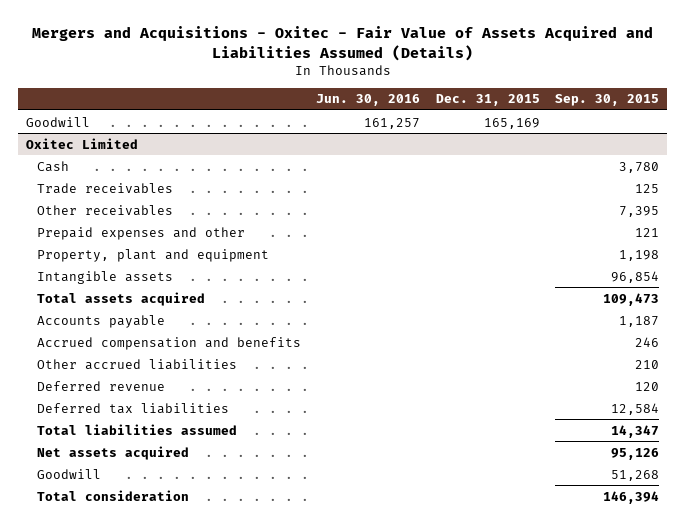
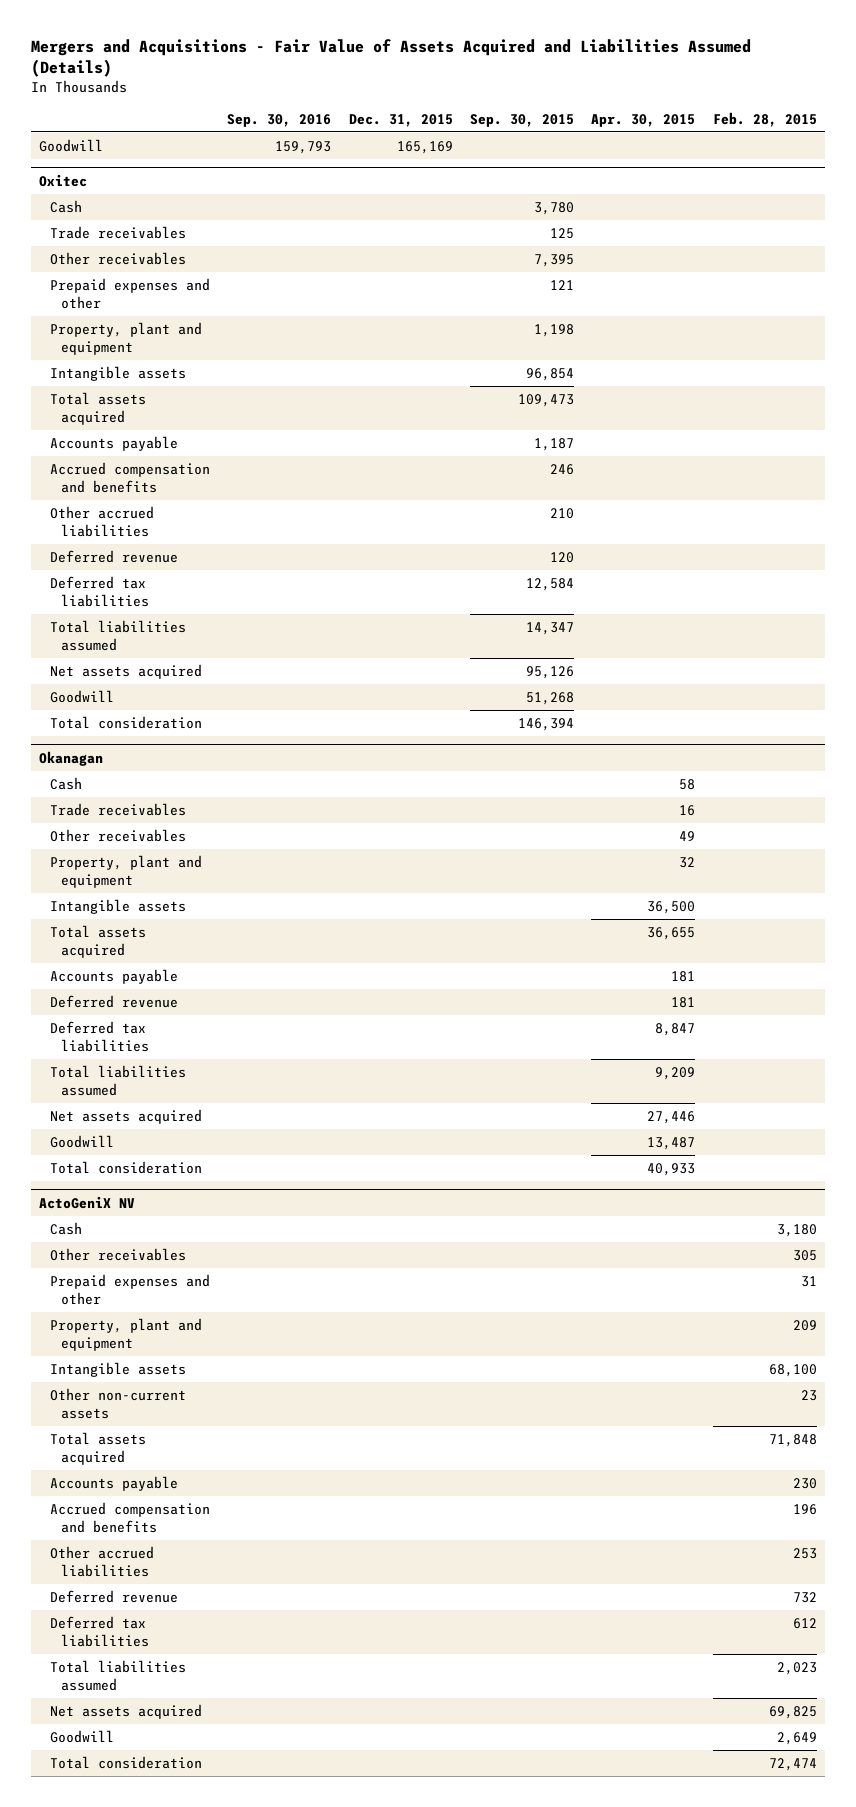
[31,25,653,61] Mergers and Acquisitions - Oxitec - Fair Value of Assets Acquired and Liabilities Assumed (Details) -> [30,39,751,78] Mergers and Acquisitions - Fair Value of Assets Acquired and Liabilities Assumed (Details)
[316,94,421,107] Jun. 30, 2016 -> none
none -> [227,113,332,127] Sep. 30, 2016
none -> [591,113,696,127] Apr. 30, 2015
none -> [712,111,817,127] Feb. 28, 2015
[25,137,138,149] Oxitec Limited -> [39,173,88,187] Oxitec
none -> [39,750,104,766] Okanagan
none -> [50,776,83,790] Cash
none -> [50,802,187,816] Trade receivables
none -> [50,828,187,842] Other receivables
none -> [50,854,203,888] Property, plant and equipment
none -> [50,898,187,914] Intangible assets
none -> [50,924,147,958] Total assets acquired
none -> [50,968,179,984] Accounts payable
none -> [50,994,179,1008] Deferred revenue
none -> [50,1020,149,1052] Deferred tax liabilities
none -> [50,1064,187,1096] Total liabilities assumed
none -> [50,1108,203,1124] Net assets acquired
none -> [50,1134,115,1148] Goodwill
none -> [50,1160,203,1174] Total consideration
none -> [39,1195,136,1209] ActoGeniX NV
none -> [50,1221,83,1235] Cash
none -> [50,1247,187,1261] Other receivables
none -> [50,1273,211,1305] Prepaid expenses and other
none -> [50,1317,203,1351] Property, plant and equipment
none -> [50,1361,187,1377] Intangible assets
none -> [50,1387,187,1419] Other non-current assets
none -> [50,1431,147,1465] Total assets acquired
none -> [50,1475,179,1491] Accounts payable
none -> [50,1501,211,1533] Accrued compensation and benefits
none -> [50,1545,155,1577] Other accrued liabilities
none -> [50,1589,179,1603] Deferred revenue
none -> [50,1615,149,1647] Deferred tax liabilities
none -> [50,1659,187,1691] Total liabilities assumed
none -> [50,1703,203,1719] Net assets acquired
none -> [50,1729,115,1743] Goodwill
none -> [50,1755,203,1769] Total consideration

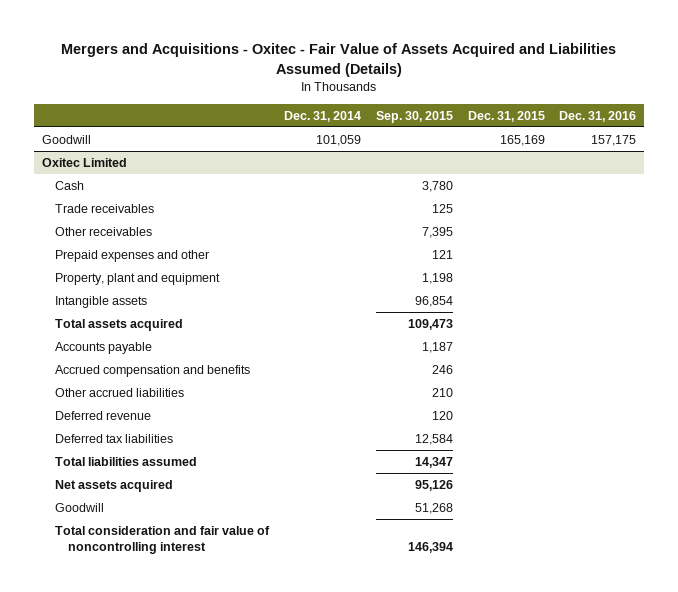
[30,39,751,78] Mergers and Acquisitions - Fair Value of Assets Acquired and Liabilities Assumed (Details) -> [61,43,617,77] Mergers and Acquisitions - Oxitec - Fair Value of Assets Acquired and Liabilities Assumed (Details)
[227,113,332,127] Sep. 30, 2016 -> none
[591,113,696,127] Apr. 30, 2015 -> none
[712,111,817,127] Feb. 28, 2015 -> none
none -> [283,110,361,122] Dec. 31, 2014
none -> [559,110,637,122] Dec. 31, 2016
[39,173,88,187] Oxitec -> [41,157,127,167] Oxitec Limited
[39,750,104,766] Okanagan -> none
[50,776,83,790] Cash -> none
[50,802,187,816] Trade receivables -> none
[50,828,187,842] Other receivables -> none
[50,854,203,888] Property, plant and equipment -> none
[50,898,187,914] Intangible assets -> none
[50,924,147,958] Total assets acquired -> none
[50,968,179,984] Accounts payable -> none
[50,994,179,1008] Deferred revenue -> none
[50,1020,149,1052] Deferred tax liabilities -> none
[50,1064,187,1096] Total liabilities assumed -> none
[50,1108,203,1124] Net assets acquired -> none
[50,1134,115,1148] Goodwill -> none
[50,1160,203,1174] Total consideration -> none
[39,1195,136,1209] ActoGeniX NV -> none
[50,1221,83,1235] Cash -> none
[50,1247,187,1261] Other receivables -> none
[50,1273,211,1305] Prepaid expenses and other -> none
[50,1317,203,1351] Property, plant and equipment -> none
[50,1361,187,1377] Intangible assets -> none
[50,1387,187,1419] Other non-current assets -> none
[50,1431,147,1465] Total assets acquired -> none
[50,1475,179,1491] Accounts payable -> none
[50,1501,211,1533] Accrued compensation and benefits -> none
[50,1545,155,1577] Other accrued liabilities -> none
[50,1589,179,1603] Deferred revenue -> none
[50,1615,149,1647] Deferred tax liabilities -> none
[50,1659,187,1691] Total liabilities assumed -> none
[50,1703,203,1719] Net assets acquired -> none
[50,1729,115,1743] Goodwill -> none
[50,1755,203,1769] Total consideration -> none
[50,715,203,729] Total consideration -> [54,525,270,555] Total consideration and fair value of noncontrolling interest

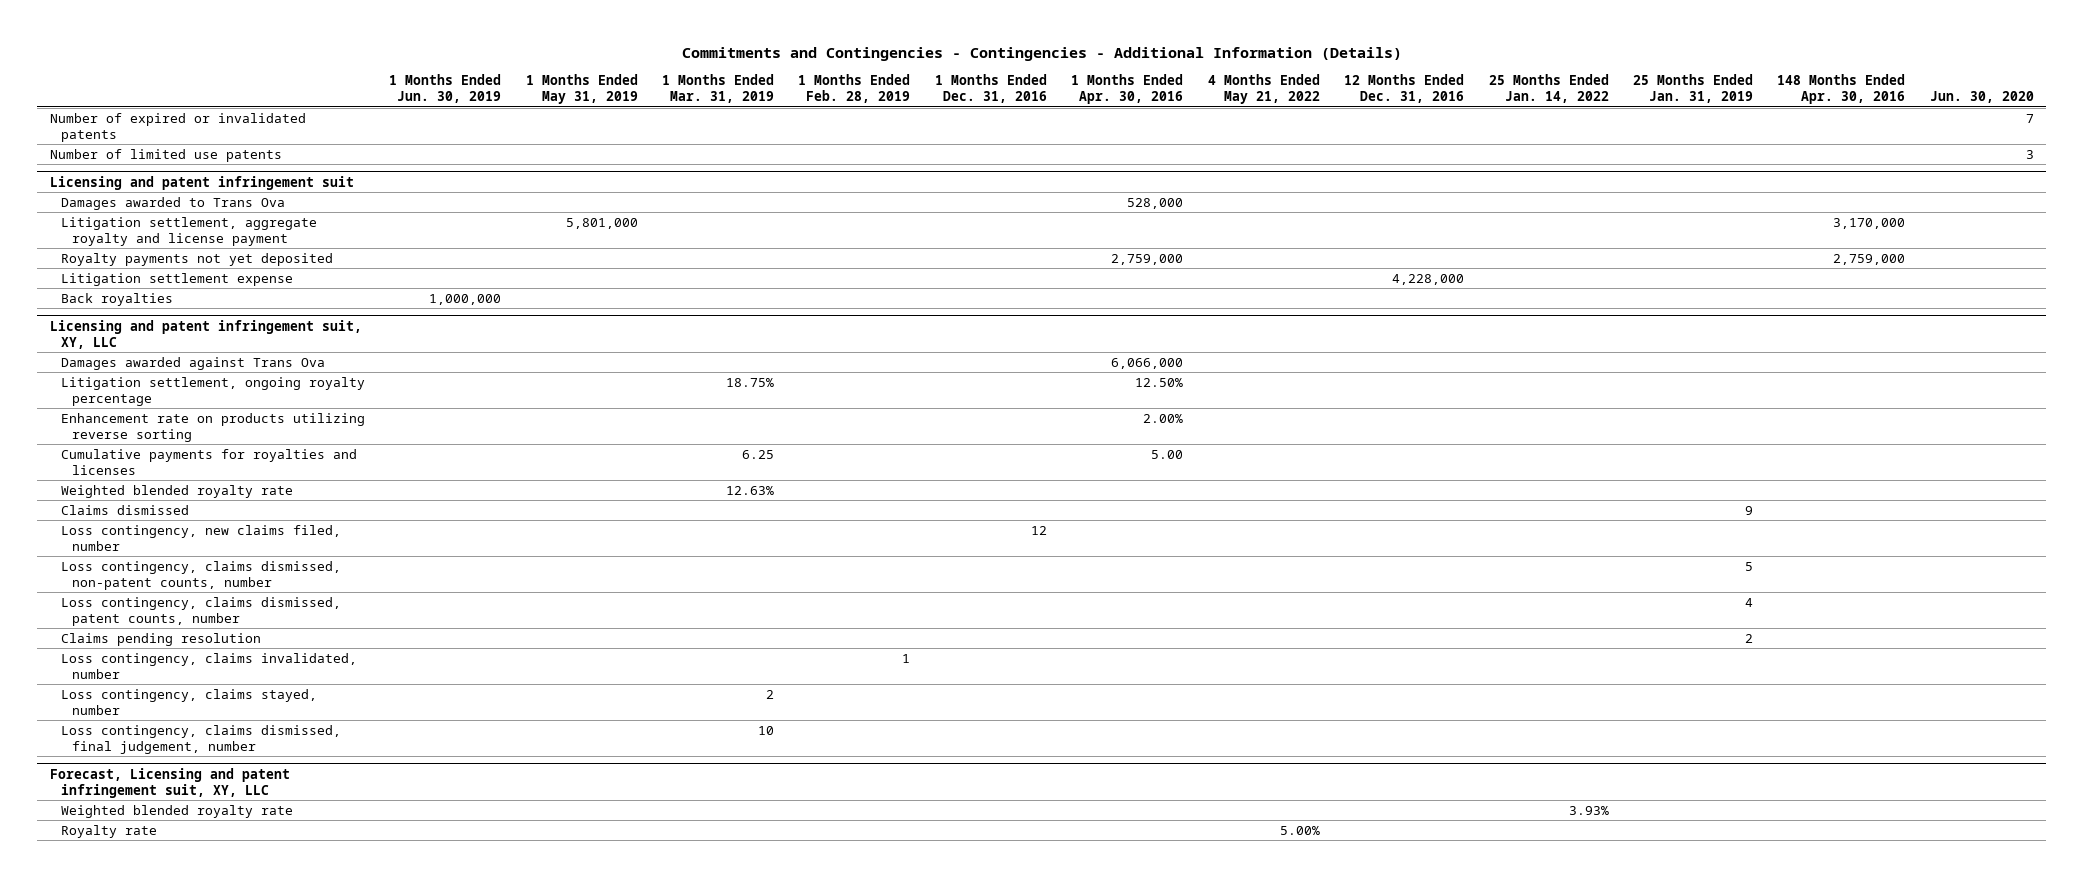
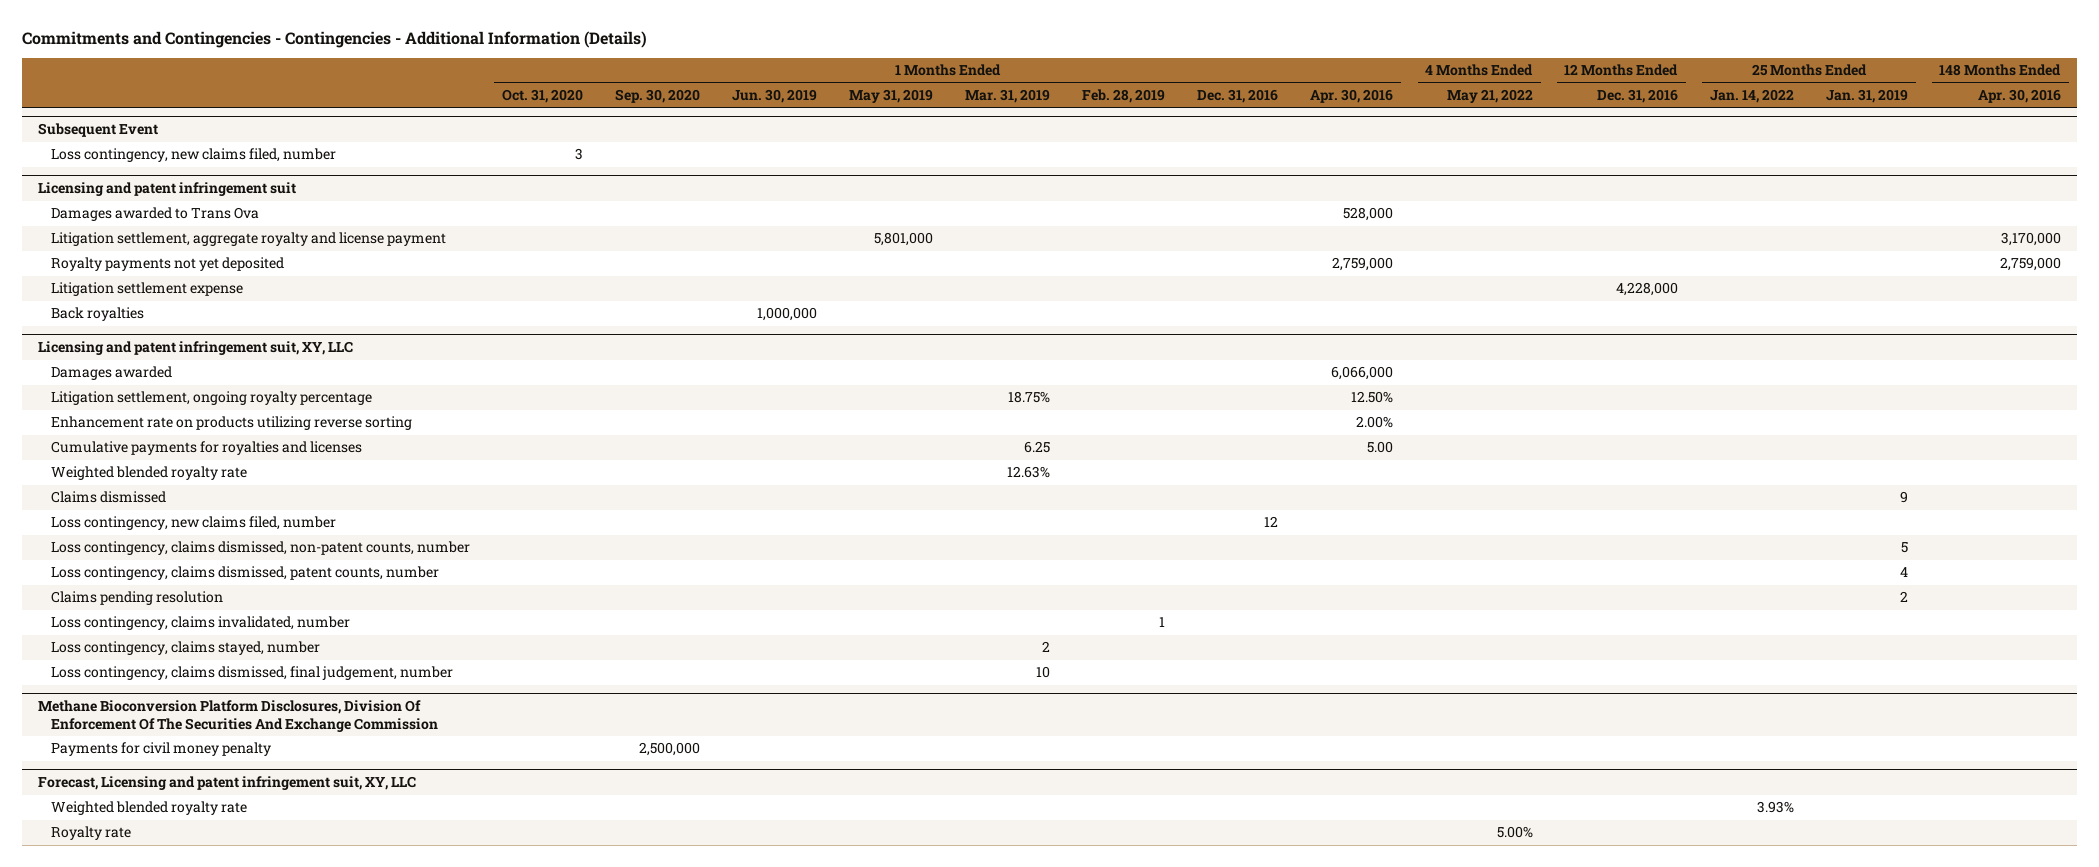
[1929,91,2034,104] Jun. 30, 2020 -> none
none -> [502,89,584,104] Oct. 31, 2020
none -> [615,89,701,104] Sep. 30, 2020
[49,112,306,142] Number of expired or invalidated patents -> none
[49,148,282,162] Number of limited use patents -> none
none -> [38,123,159,138] Subsequent Event
none -> [50,148,336,163] Loss contingency, new claims filed, number
[60,356,325,370] Damages awarded against Trans Ova -> [50,366,172,381] Damages awarded
none -> [38,700,438,732] Methane Bioconversion Platform Disclosures, Division Of Enforcement Of The Securities And Exchange Commission
none -> [50,742,271,757] Payments for civil money penalty

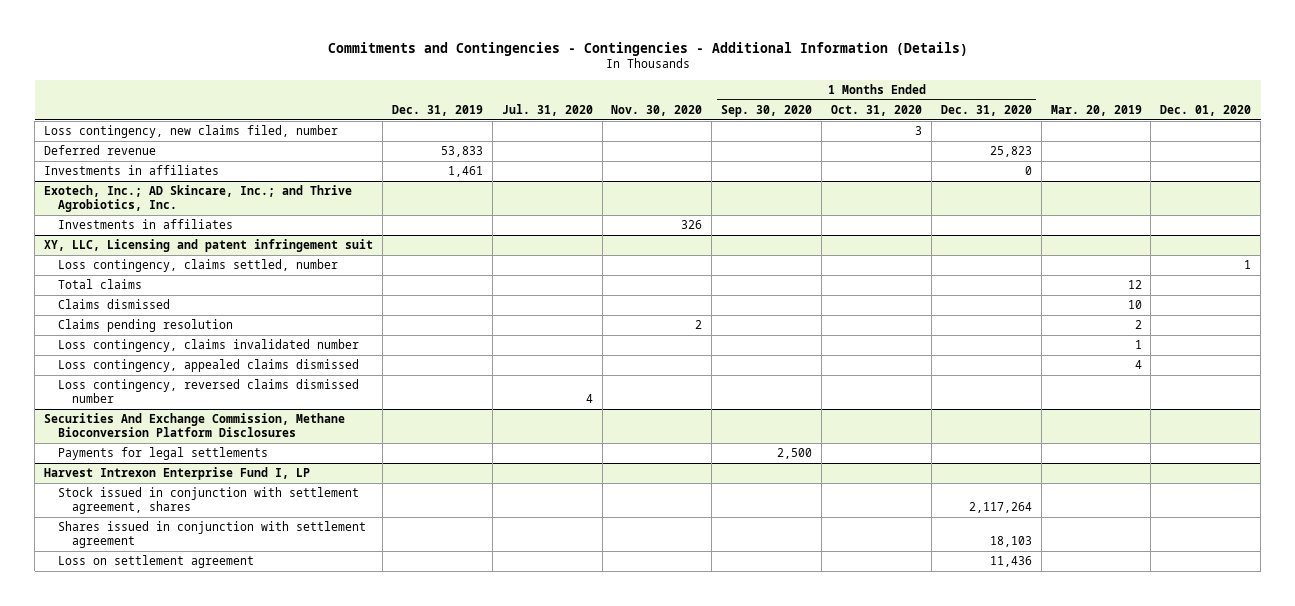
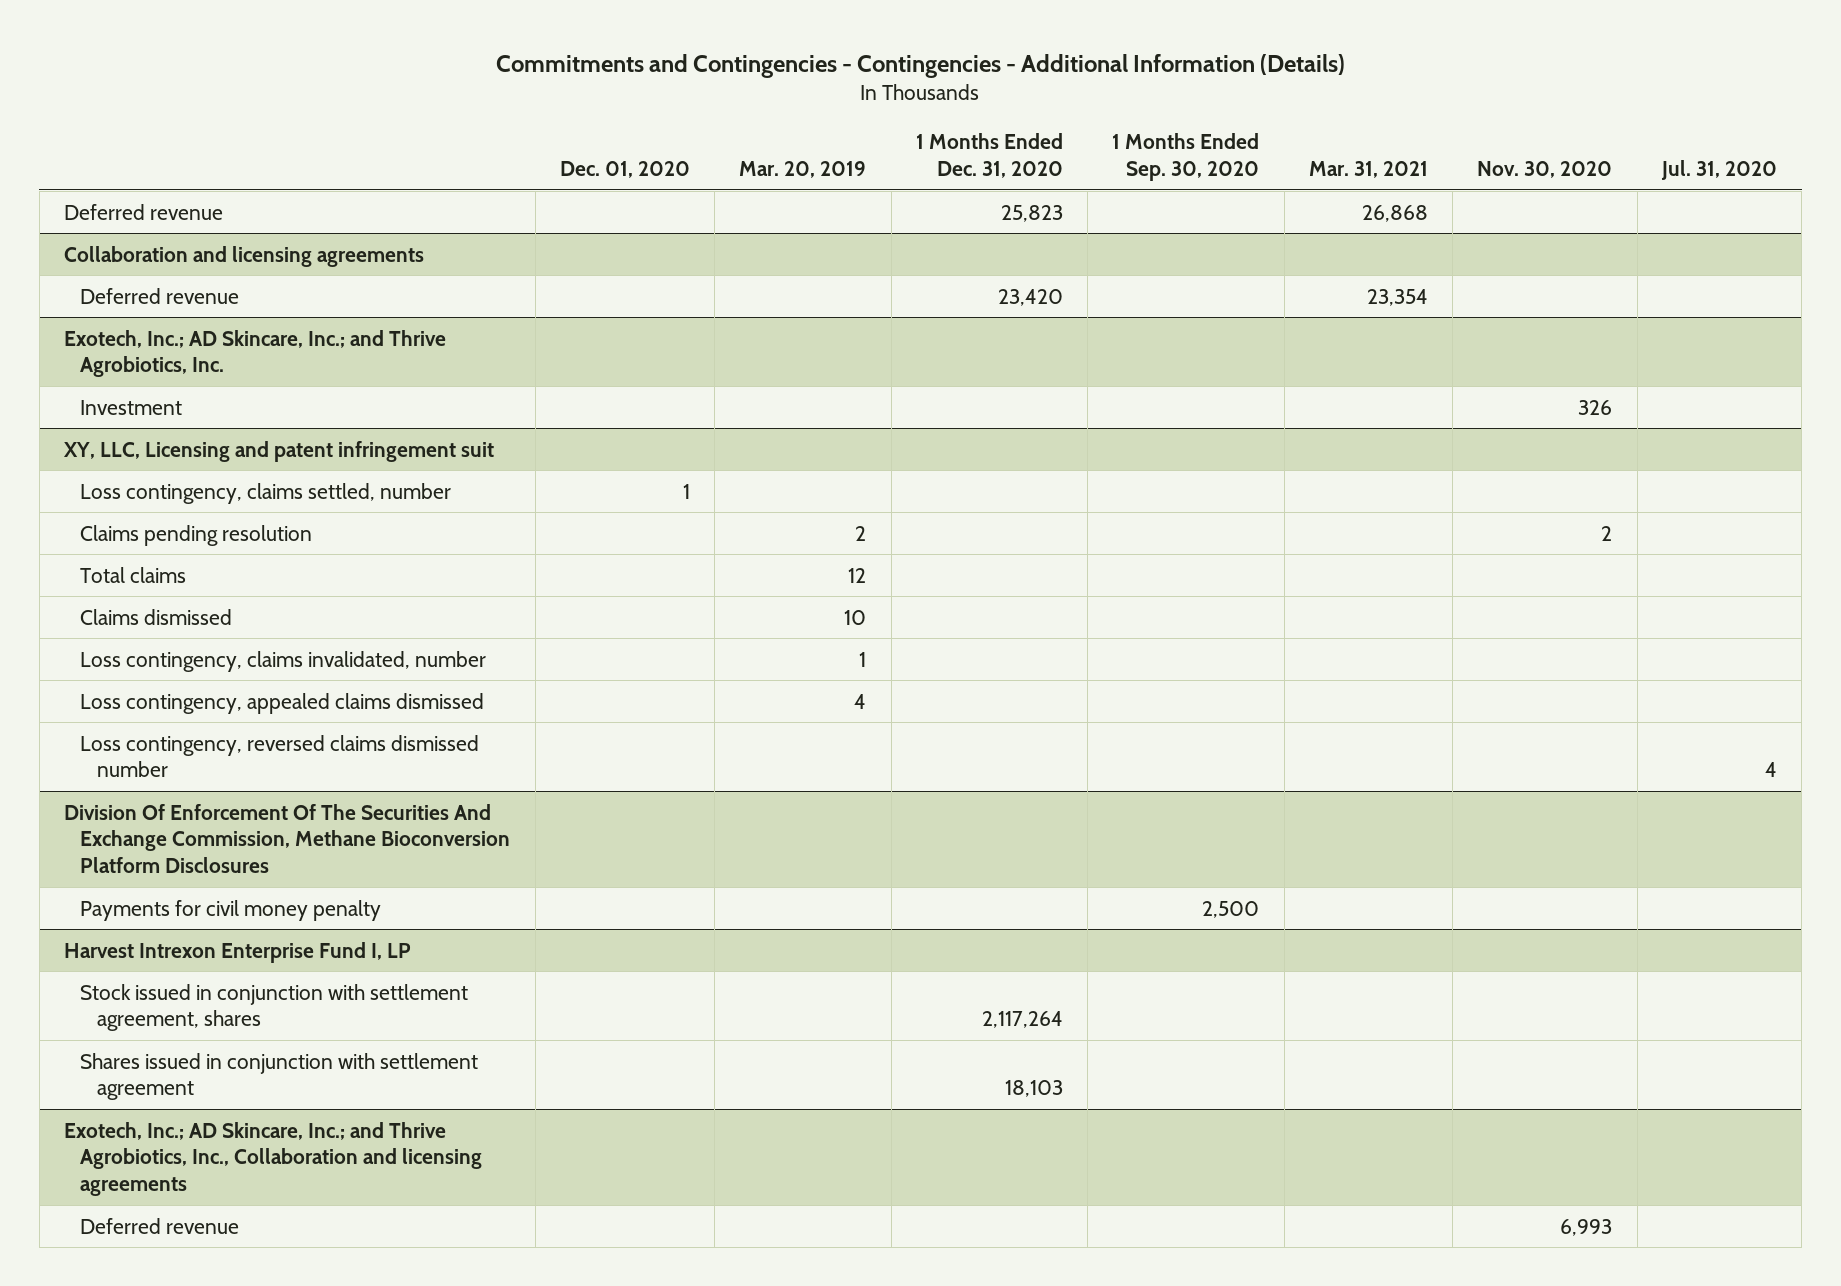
[391,105,483,117] Dec. 31, 2019 -> none
[831,105,923,117] Oct. 31, 2020 -> none
none -> [1308,160,1428,178] Mar. 31, 2021
[44,125,339,139] Loss contingency, new claims filed, number -> none
[44,165,220,176] Investments in affiliates -> none
none -> [64,245,425,267] Collaboration and licensing agreements
none -> [80,287,240,304] Deferred revenue
[57,219,233,230] Investments in affiliates -> [80,399,183,415] Investment
[57,319,233,333] Claims pending resolution -> [80,524,313,546] Claims pending resolution
[57,339,359,353] Loss contingency, claims invalidated number -> [80,650,487,672] Loss contingency, claims invalidated, number
[44,413,346,437] Securities And Exchange Commission, Methane Bioconversion Platform Disclosures -> [64,803,511,873] Division Of Enforcement Of The Securities And Exchange Commission, Methane Bioconversion Platform Disclosures
[57,447,268,461] Payments for legal settlements -> [80,899,382,921] Payments for civil money penalty
[57,555,254,569] Loss on settlement agreement -> none
none -> [64,1121,483,1196] Exotech, Inc.; AD Skincare, Inc.; and Thrive Agrobiotics, Inc., Collaboration and licensing agreements
none -> [80,1217,240,1234] Deferred revenue

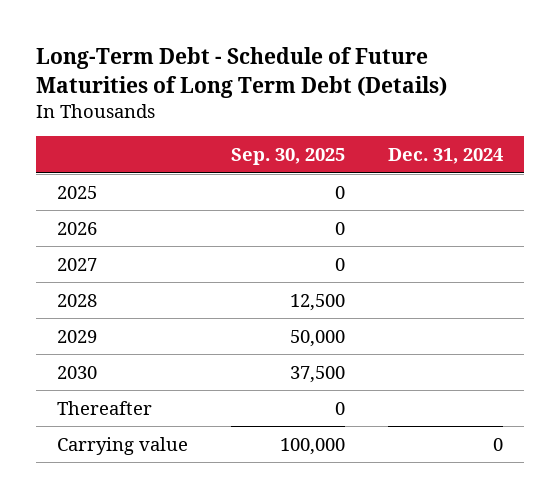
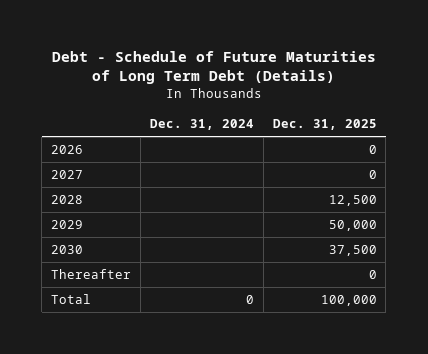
[35,47,447,99] Long-Term Debt - Schedule of Future Maturities of Long Term Debt (Details) -> [51,50,376,85] Debt - Schedule of Future Maturities of Long Term Debt (Details)
[230,148,345,166] Sep. 30, 2025 -> none
none -> [272,119,377,131] Dec. 31, 2025
[57,185,98,199] 2025 -> none
[57,436,189,455] Carrying value -> [51,294,92,305] Total

